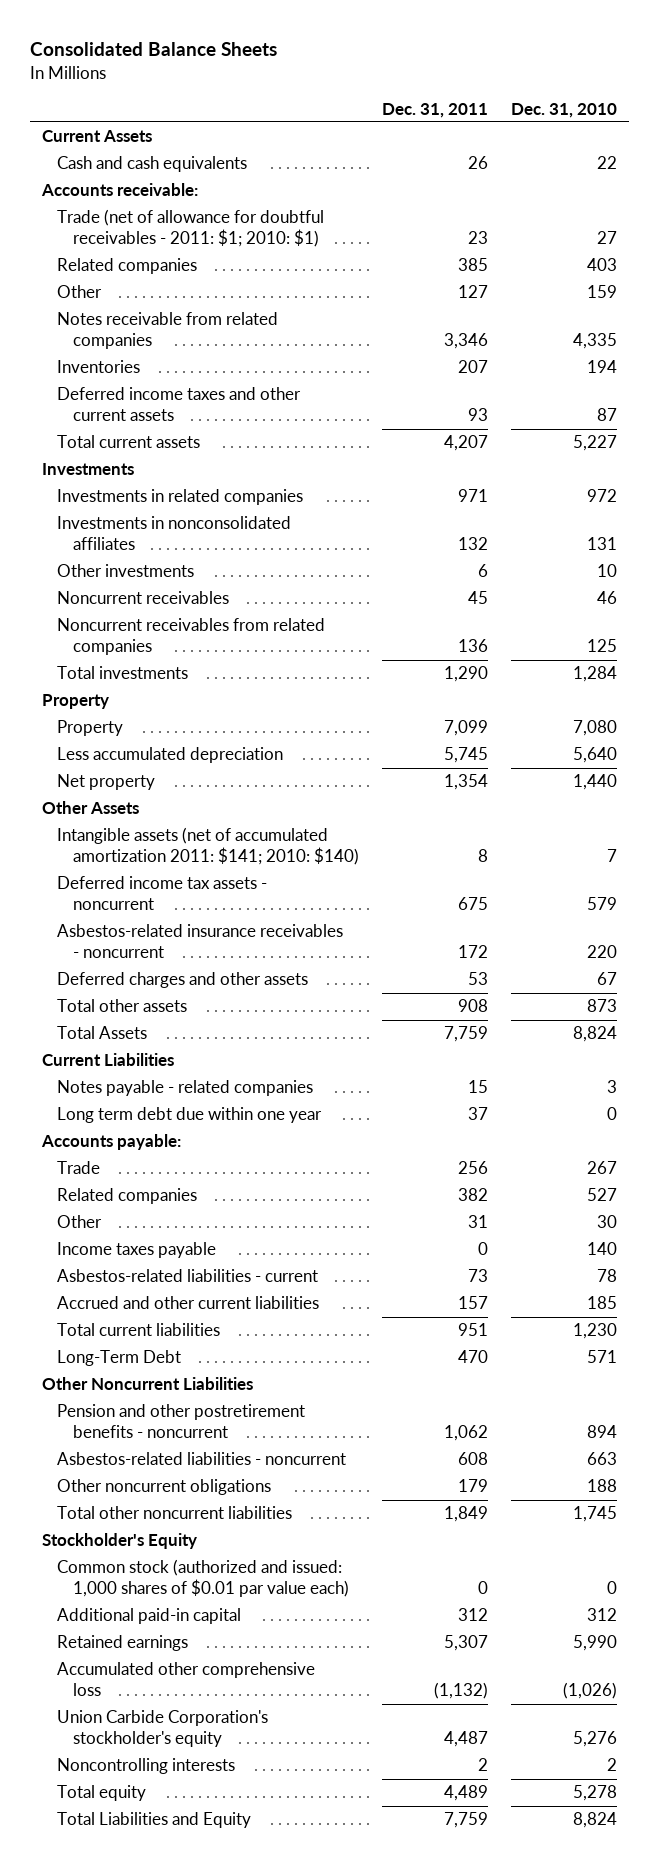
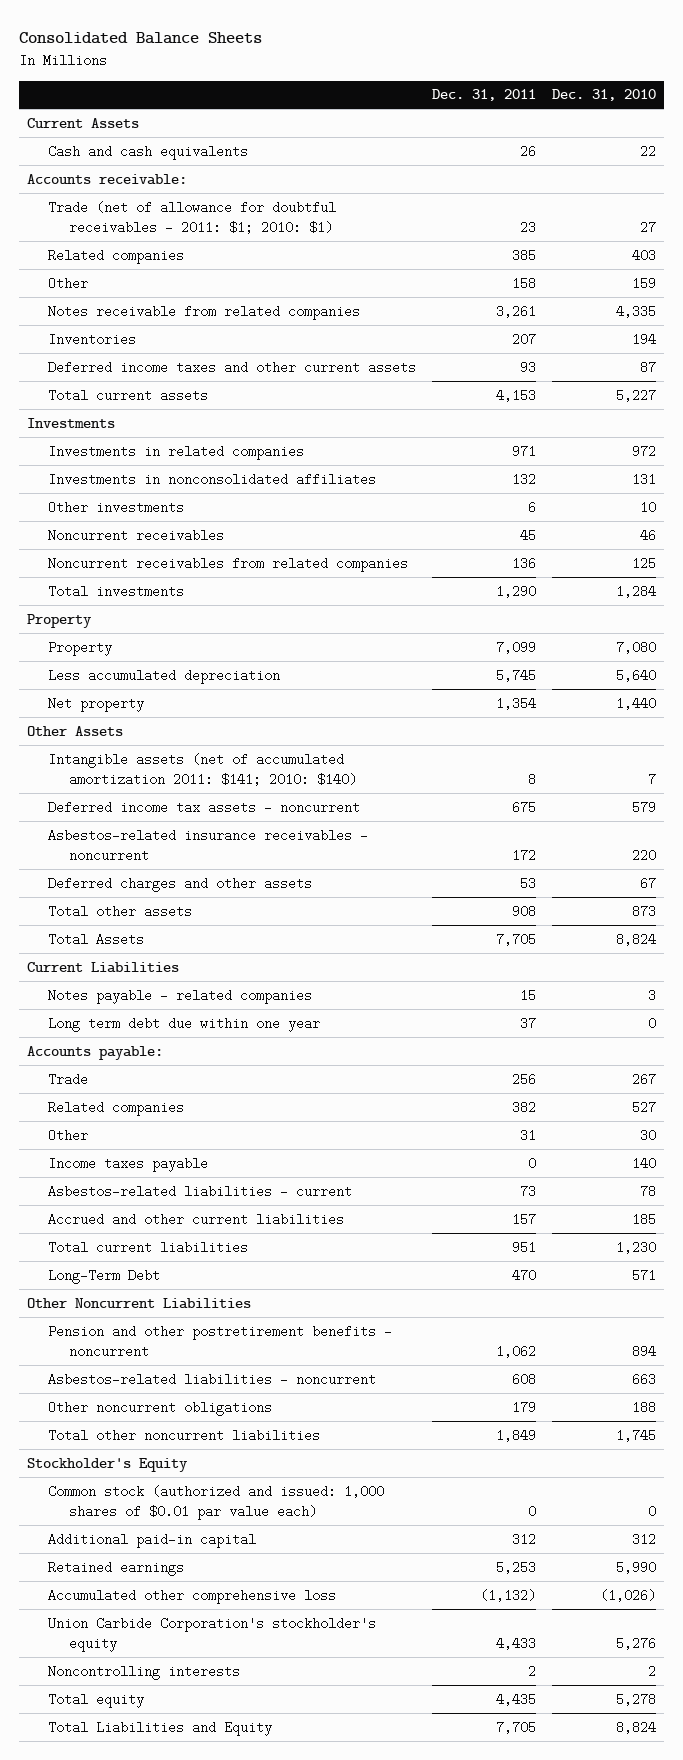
[457,285,488,299] 127 -> [511,276,536,290] 158
[443,333,488,350] 3,346 -> [495,304,536,318] 3,261
[443,435,488,452] 4,207 -> [495,388,536,402] 4,153
[443,1026,488,1043] 7,759 -> [495,932,536,946] 7,705
[443,1635,488,1652] 5,307 -> [495,1560,536,1574] 5,253
[443,1731,488,1748] 4,487 -> [495,1636,536,1650] 4,433
[443,1785,488,1802] 4,489 -> [495,1692,536,1706] 4,435
[443,1812,488,1829] 7,759 -> [495,1720,536,1734] 7,705

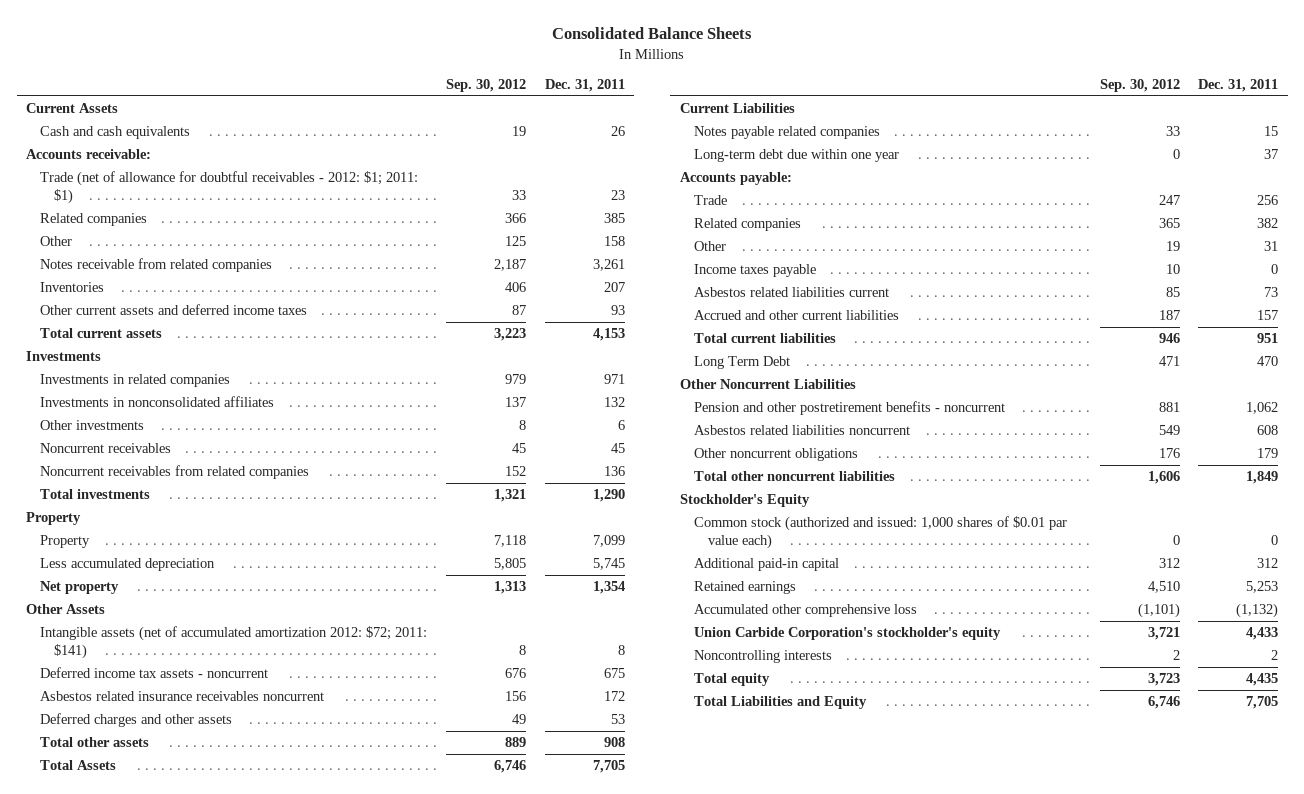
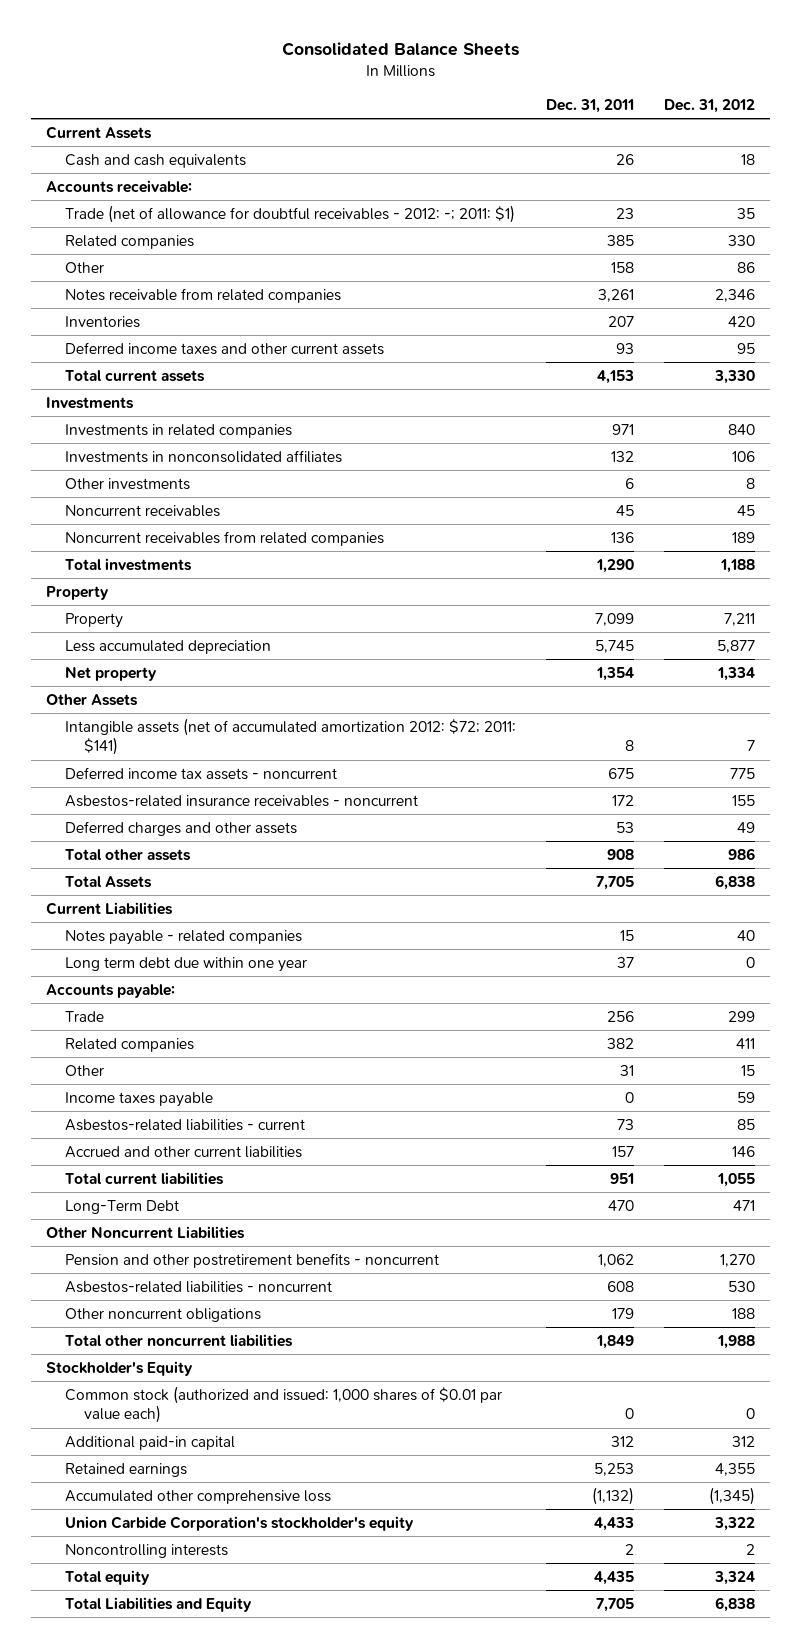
[446,79,527,93] Sep. 30, 2012 -> none
none -> [663,98,755,113] Dec. 31, 2012
[40,171,419,204] Trade (net of allowance for doubtful receivables - 2012: $1; 2011: $1) -> [65,204,516,223] Trade (net of allowance for doubtful receivables - 2012: -; 2011: $1)
[40,304,308,316] Other current assets and deferred income taxes -> [65,341,385,355] Deferred income taxes and other current assets
[40,691,325,702] Asbestos related insurance receivables noncurrent -> [65,794,419,807] Asbestos-related insurance receivables - noncurrent
[693,126,880,140] Notes payable related companies -> [65,929,303,945] Notes payable - related companies
[693,149,899,163] Long-term debt due within one year -> [65,956,308,972] Long term debt due within one year
[693,287,889,298] Asbestos related liabilities current -> [65,1118,306,1131] Asbestos-related liabilities - current
[693,356,790,370] Long Term Debt -> [65,1199,180,1214] Long-Term Debt
[693,425,910,436] Asbestos related liabilities noncurrent -> [65,1280,333,1293] Asbestos-related liabilities - noncurrent

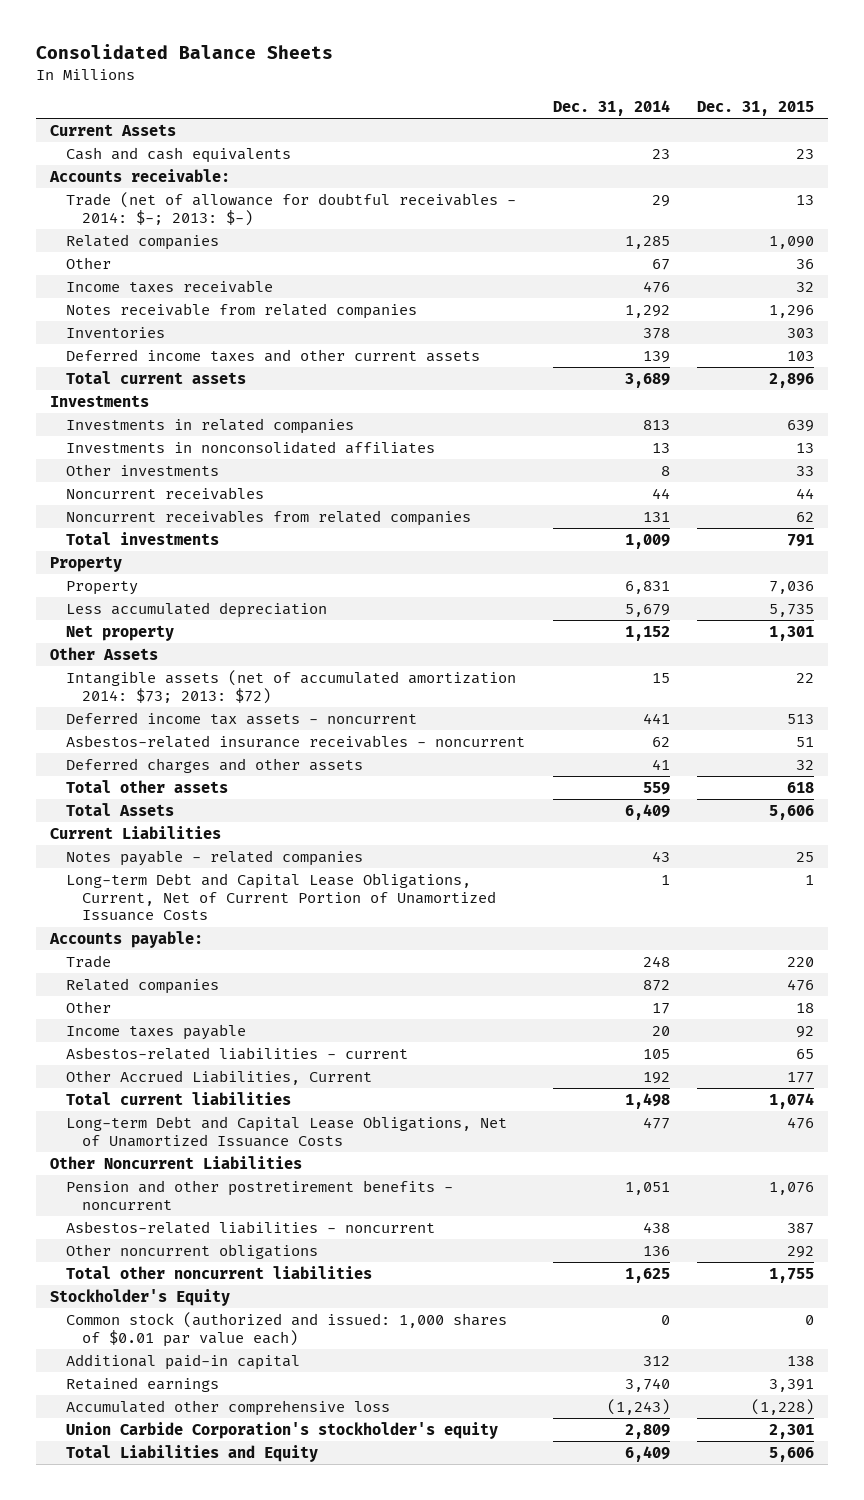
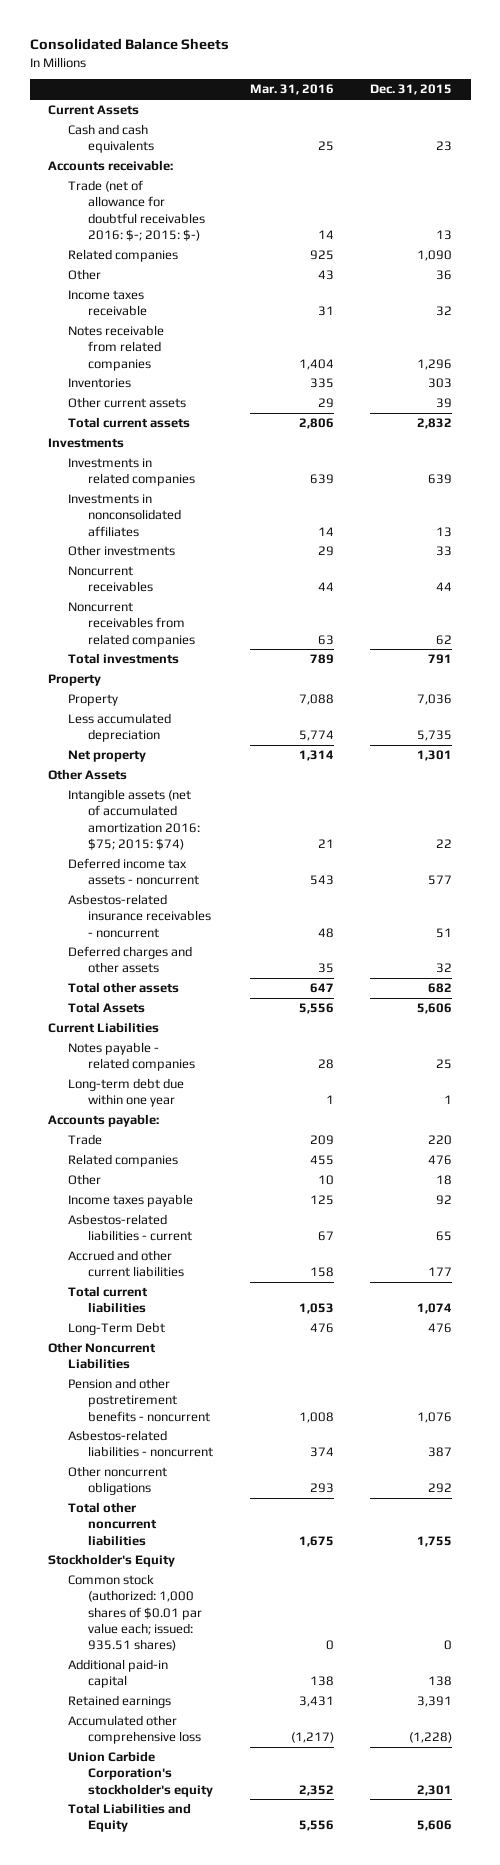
[552,99,670,116] Dec. 31, 2014 -> none
none -> [249,84,334,96] Mar. 31, 2016
[65,191,516,226] Trade (net of allowance for doubtful receivables - 2014: $-; 2013: $-) -> [68,180,206,241] Trade (net of allowance for doubtful receivables 2016: $-; 2015: $-)
[65,348,480,362] Deferred income taxes and other current assets -> [68,397,187,409] Other current assets
[787,350,815,361] 103 -> [436,398,453,409] 39
[769,372,815,388] 2,896 -> [417,418,453,430] 2,832
[65,669,516,704] Intangible assets (net of accumulated amortization 2014: $73; 2013: $72) -> [68,789,201,850] Intangible assets (net of accumulated amortization 2016: $75; 2015: $74)
[787,713,815,724] 513 -> [428,875,453,886] 577
[787,781,815,793] 618 -> [428,983,453,994] 682
[65,872,497,922] Long-term Debt and Capital Lease Obligations, Current, Net of Current Portion of Unamortized Issuance Costs -> none
none -> [68,1078,185,1108] Long-term debt due within one year
[65,1069,372,1085] Other Accrued Liabilities, Current -> [68,1250,185,1278] Accrued and other current liabilities
[65,1115,507,1147] Long-term Debt and Capital Lease Obligations, Net of Unamortized Issuance Costs -> [68,1322,166,1336] Long-Term Debt
[65,1311,507,1347] Common stock (authorized and issued: 1,000 shares of $0.01 par value each) -> [68,1574,203,1652] Common stock (authorized: 1,000 shares of $0.01 par value each; issued: 935.51 shares)

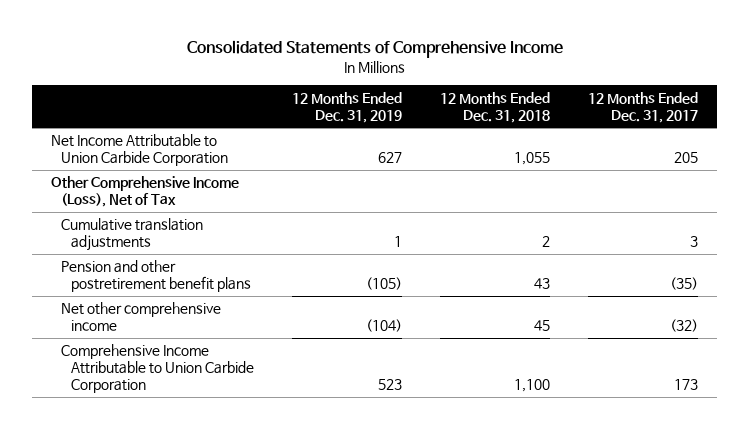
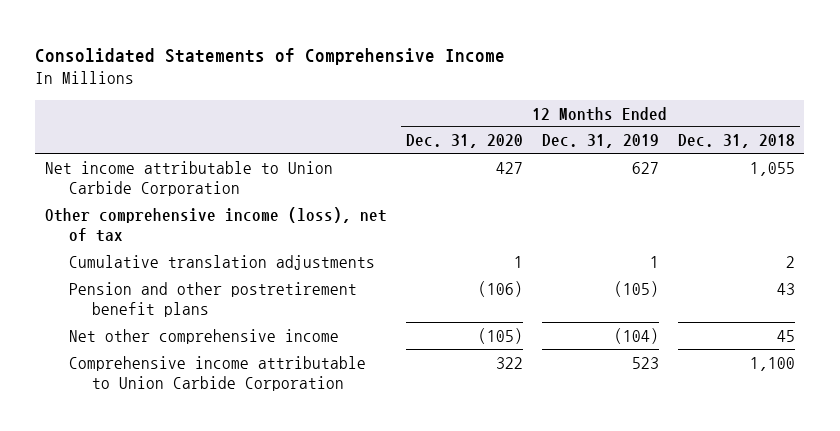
[588,91,699,123] 12 Months Ended Dec. 31, 2017 -> none
none -> [405,134,523,149] Dec. 31, 2020
[51,134,229,167] Net Income Attributable to Union Carbide Corporation -> [44,160,333,197] Net income attributable to Union Carbide Corporation
[51,176,240,208] Other Comprehensive Income (Loss), Net of Tax -> [44,206,387,243] Other comprehensive income (loss), net of tax
[61,344,255,394] Comprehensive Income Attributable to Union Carbide Corporation -> [68,355,366,392] Comprehensive income attributable to Union Carbide Corporation

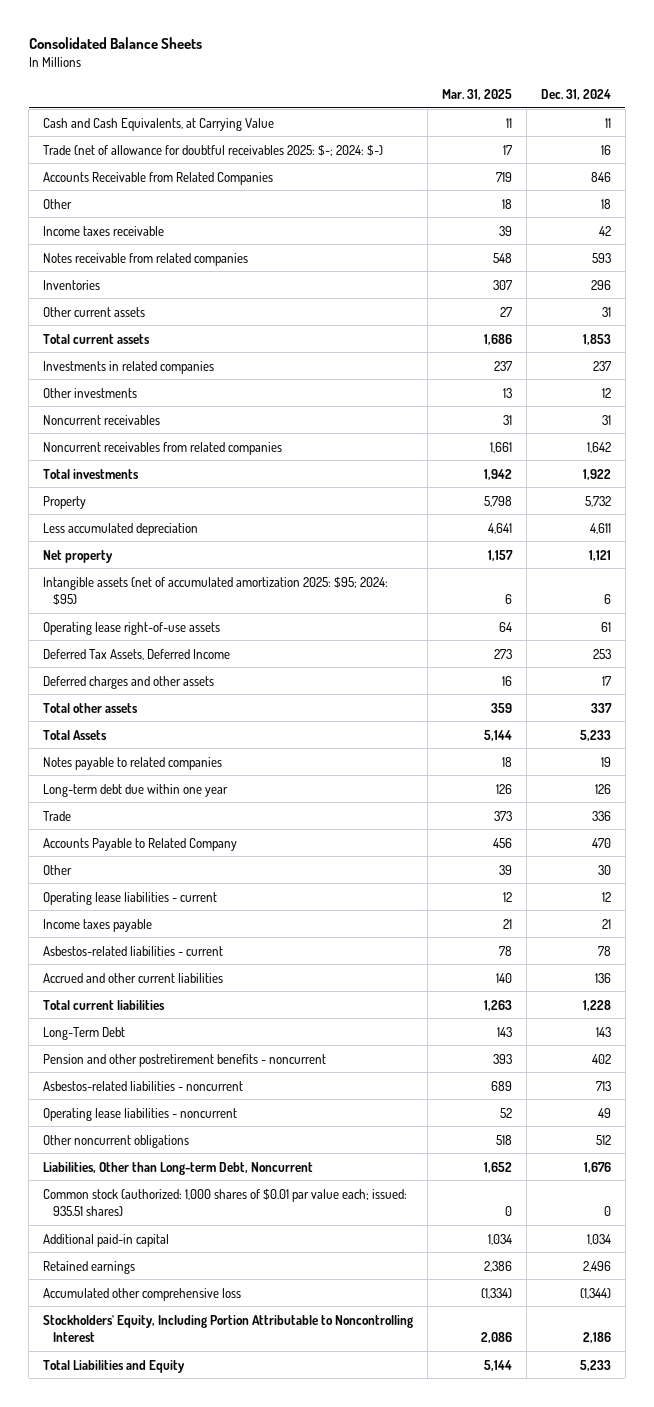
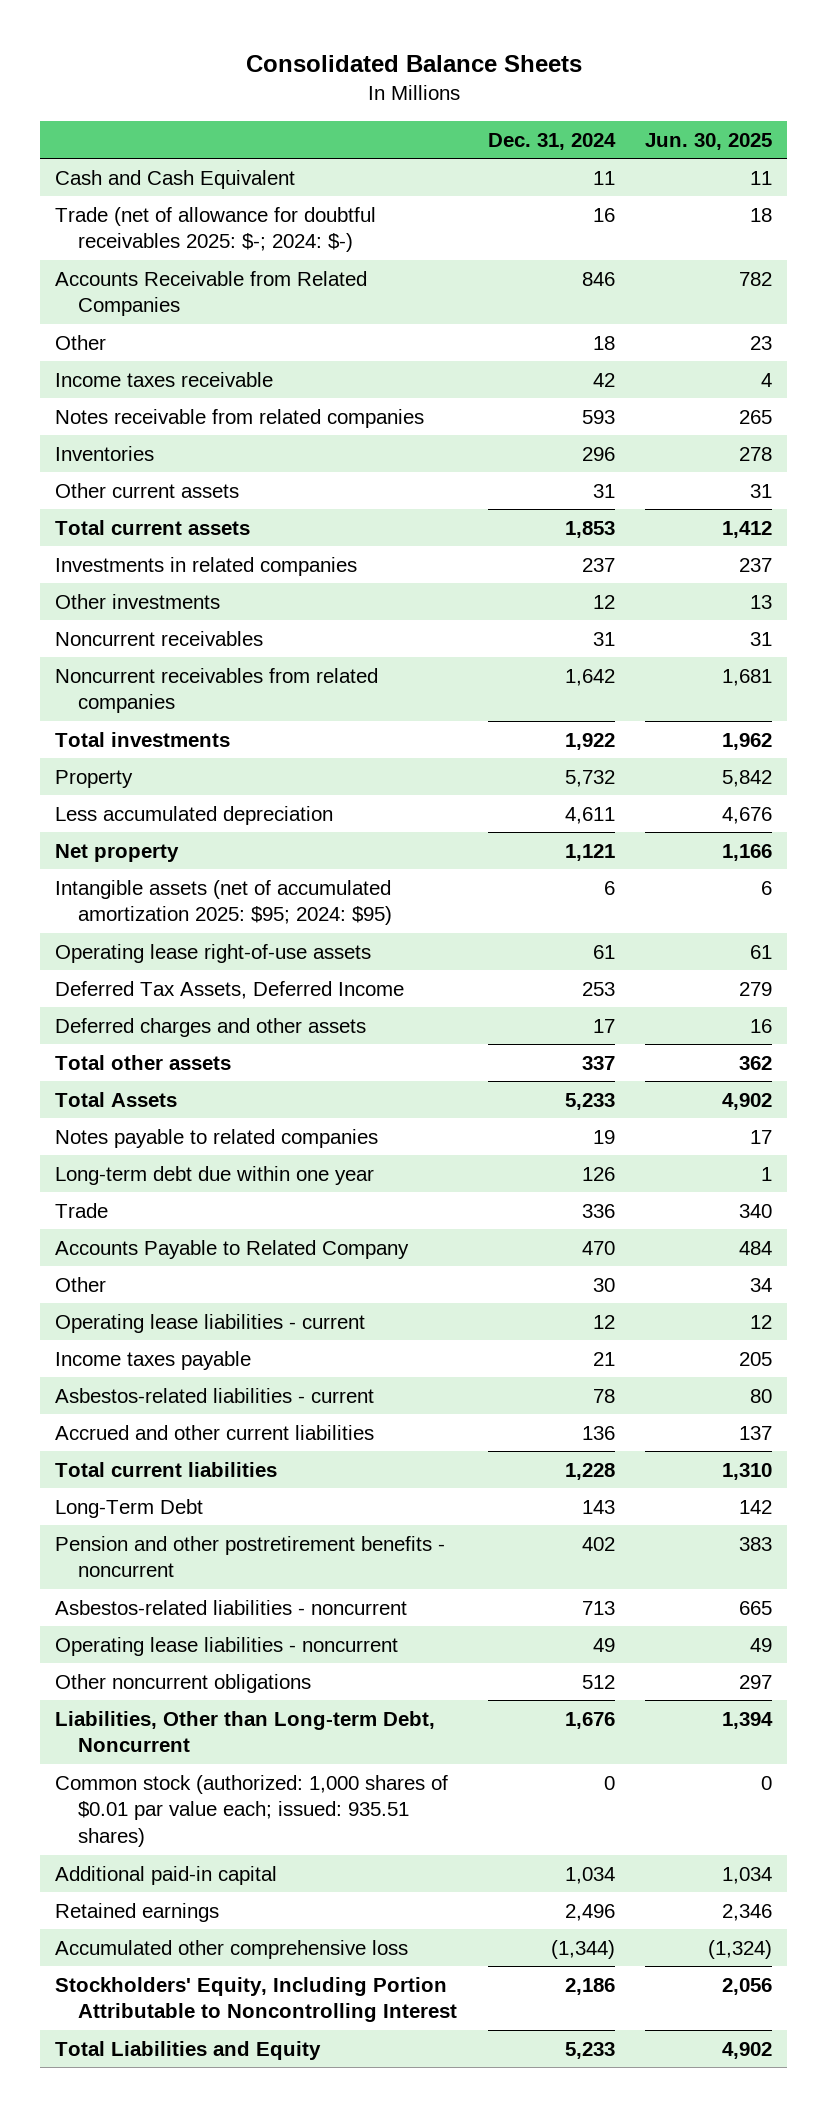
[442,89,513,101] Mar. 31, 2025 -> none
none -> [644,132,772,150] Jun. 30, 2025
[43,117,275,131] Cash and Cash Equivalents, at Carrying Value -> [55,169,296,189] Cash and Cash Equivalent

